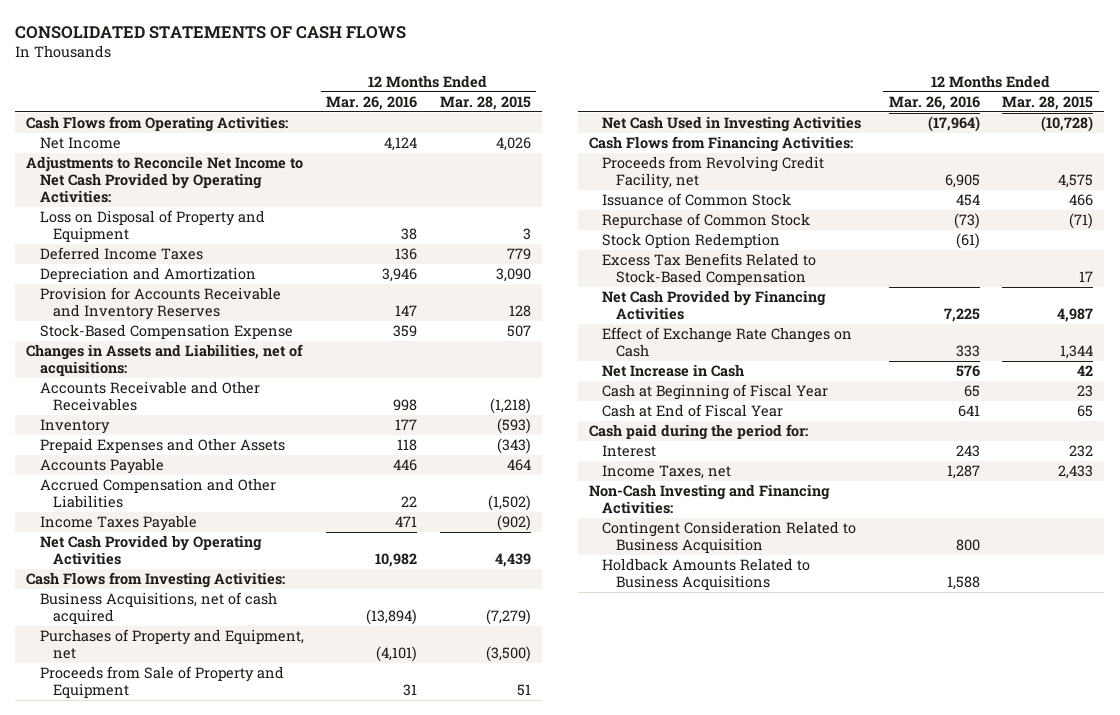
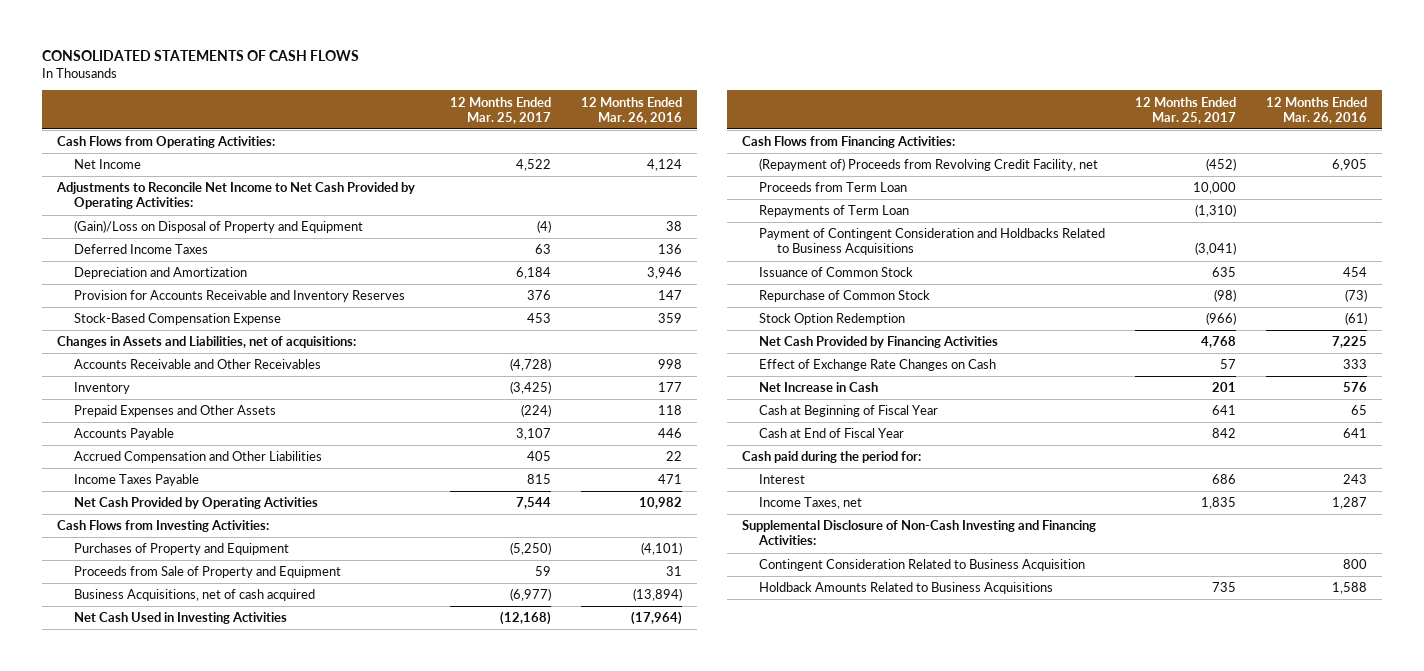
[439,95,531,110] Mar. 28, 2015 -> none
none -> [450,96,552,124] 12 Months Ended Mar. 25, 2017
[39,210,265,242] Loss on Disposal of Property and Equipment -> [74,220,364,234] (Gain)/Loss on Disposal of Property and Equipment
[39,629,304,659] Purchases of Property and Equipment, net -> [74,543,290,556] Purchases of Property and Equipment
[39,592,277,624] Business Acquisitions, net of cash acquired -> [74,589,316,602] Business Acquisitions, net of cash acquired
[602,156,825,189] Proceeds from Revolving Credit Facility, net -> [759,158,1099,172] (Repayment of) Proceeds from Revolving Credit Facility, net
none -> [759,182,908,193] Proceeds from Term Loan
none -> [759,205,910,218] Repayments of Term Loan
none -> [759,228,1106,256] Payment of Contingent Consideration and Holdbacks Related to Business Acquisitions
[602,253,817,285] Excess Tax Benefits Related to Stock-Based Compensation -> none
[589,484,831,514] Non-Cash Investing and Financing Activities: -> [742,520,1097,546] Supplemental Disclosure of Non-Cash Investing and Financing Activities:

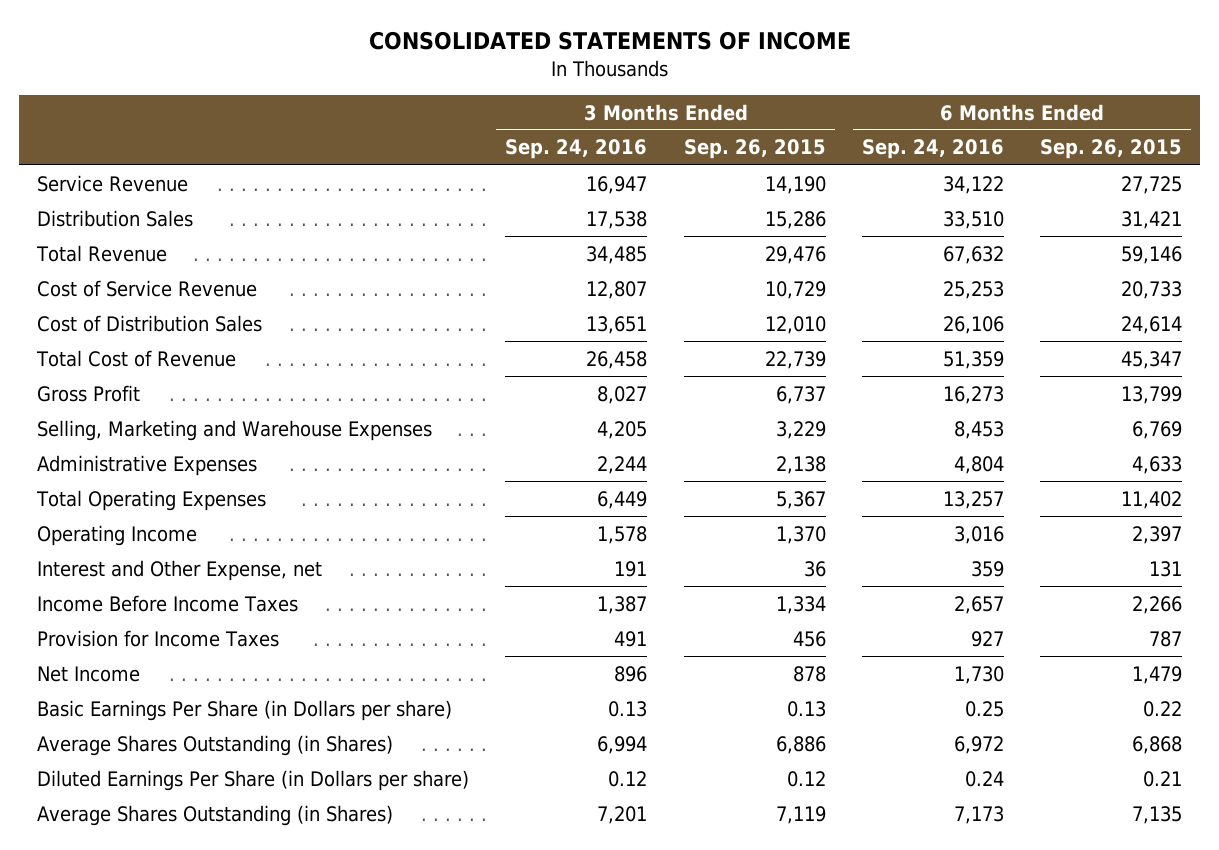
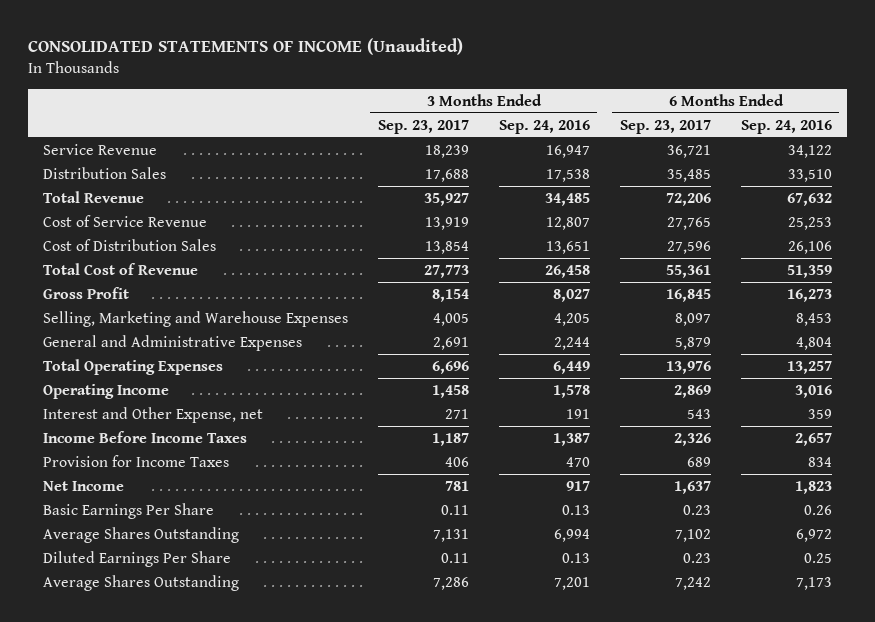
[368,31,851,51] CONSOLIDATED STATEMENTS OF INCOME -> [27,38,463,56] CONSOLIDATED STATEMENTS OF INCOME (Unaudited)
[683,139,826,160] Sep. 26, 2015 -> none
[1040,139,1183,160] Sep. 26, 2015 -> none
none -> [377,119,469,134] Sep. 23, 2017
none -> [619,119,711,134] Sep. 23, 2017
[37,454,258,476] Administrative Expenses -> [42,334,302,351] General and Administrative Expenses
[614,630,648,647] 491 -> [565,456,590,467] 470
[970,630,1004,647] 927 -> [807,456,832,467] 834
[614,665,648,682] 896 -> [565,480,590,491] 917
[953,665,1004,684] 1,730 -> [794,480,832,494] 1,823
[37,699,453,721] Basic Earnings Per Share (in Dollars per share) -> [42,502,214,519] Basic Earnings Per Share
[964,700,1004,717] 0.25 -> [803,504,832,515] 0.26
[37,734,394,756] Average Shares Outstanding (in Shares) -> [42,526,239,543] Average Shares Outstanding
[37,769,470,791] Diluted Earnings Per Share (in Dollars per share) -> [42,550,231,567] Diluted Earnings Per Share
[608,770,648,787] 0.12 -> [561,552,590,563] 0.13
[964,770,1004,787] 0.24 -> [803,552,832,563] 0.25
[37,804,394,826] Average Shares Outstanding (in Shares) -> [42,574,239,591] Average Shares Outstanding

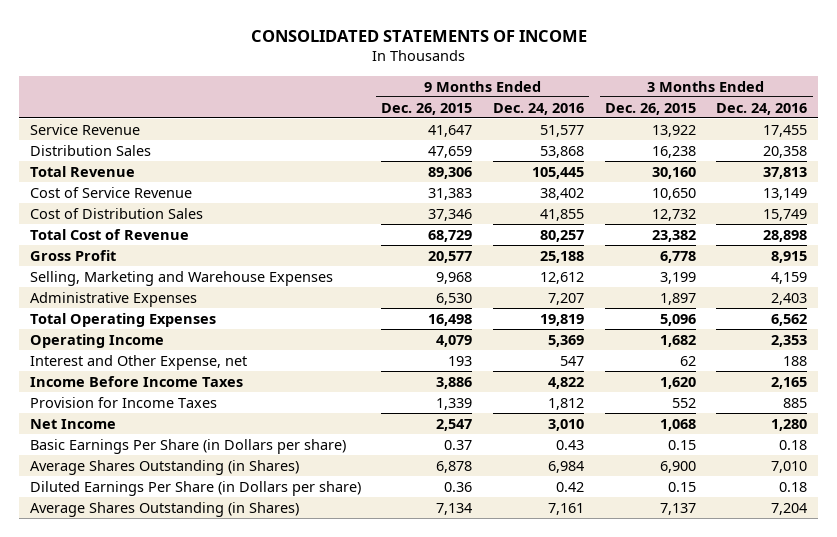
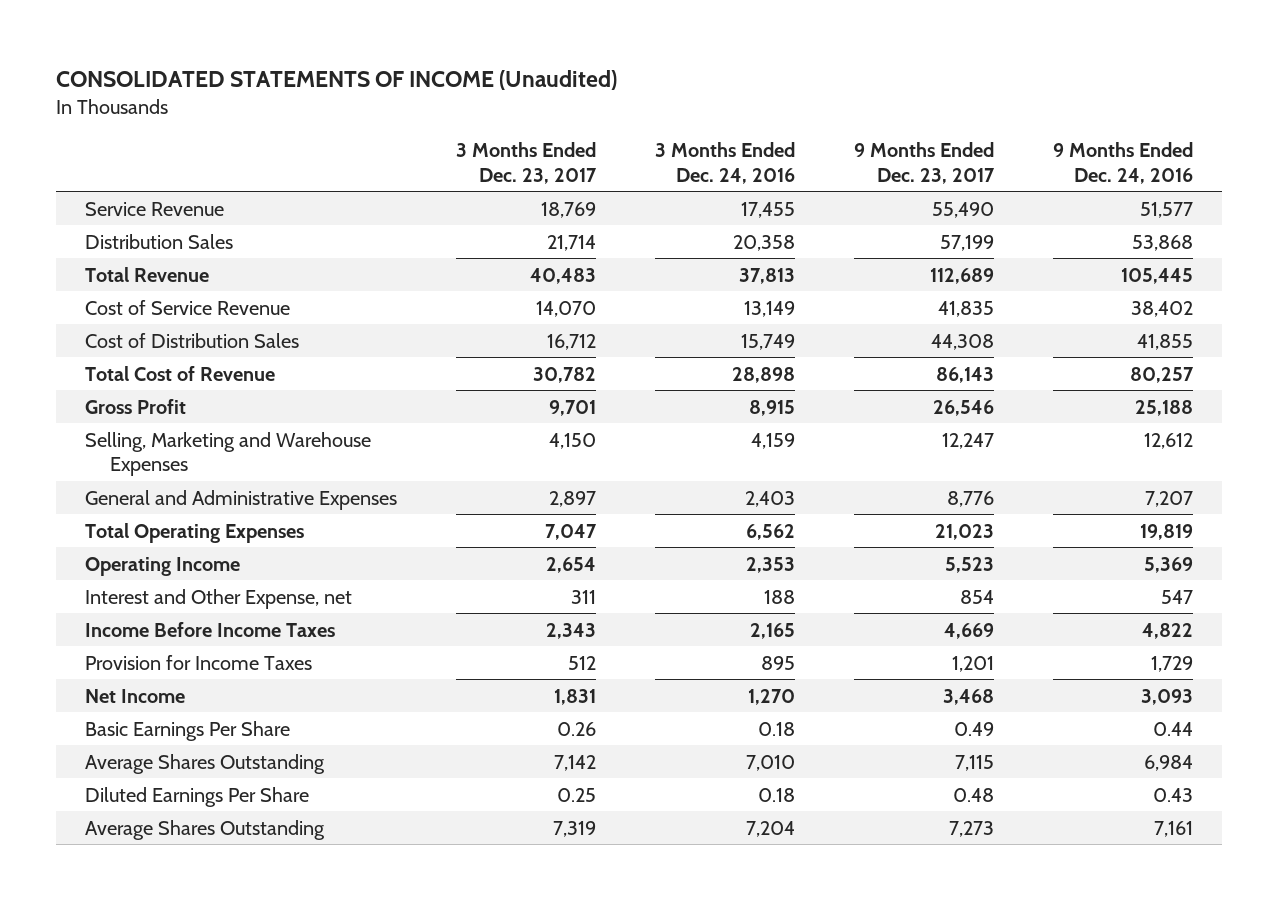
[250,29,587,42] CONSOLIDATED STATEMENTS OF INCOME -> [56,69,618,90] CONSOLIDATED STATEMENTS OF INCOME (Unaudited)
[381,102,473,115] Dec. 26, 2015 -> none
[604,102,696,115] Dec. 26, 2015 -> none
none -> [456,142,598,184] 3 Months Ended Dec. 23, 2017
none -> [854,142,996,184] 9 Months Ended Dec. 23, 2017
[29,291,197,307] Administrative Expenses -> [85,489,398,510] General and Administrative Expenses
[548,397,585,410] 1,812 -> [1151,655,1194,672] 1,729
[783,397,808,408] 885 -> [761,655,796,670] 895
[548,418,585,431] 3,010 -> [1141,688,1194,705] 3,093
[771,418,808,431] 1,280 -> [748,688,796,705] 1,270
[29,438,346,454] Basic Earnings Per Share (in Dollars per share) -> [85,720,291,741] Basic Earnings Per Share
[556,439,585,450] 0.43 -> [1153,721,1194,736] 0.44
[29,459,299,475] Average Shares Outstanding (in Shares) -> [85,753,326,774] Average Shares Outstanding
[29,480,361,496] Diluted Earnings Per Share (in Dollars per share) -> [85,786,310,807] Diluted Earnings Per Share
[556,481,585,492] 0.42 -> [1153,787,1194,802] 0.43
[29,501,299,517] Average Shares Outstanding (in Shares) -> [85,819,326,840] Average Shares Outstanding

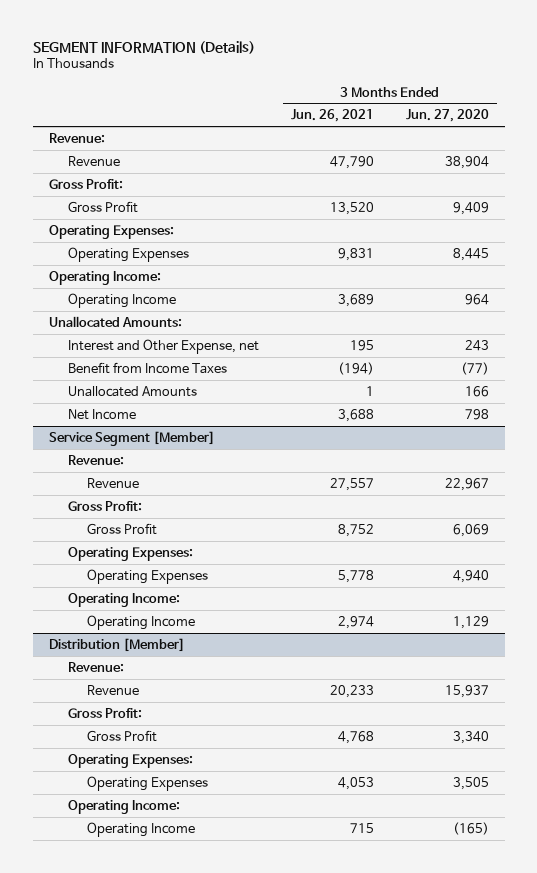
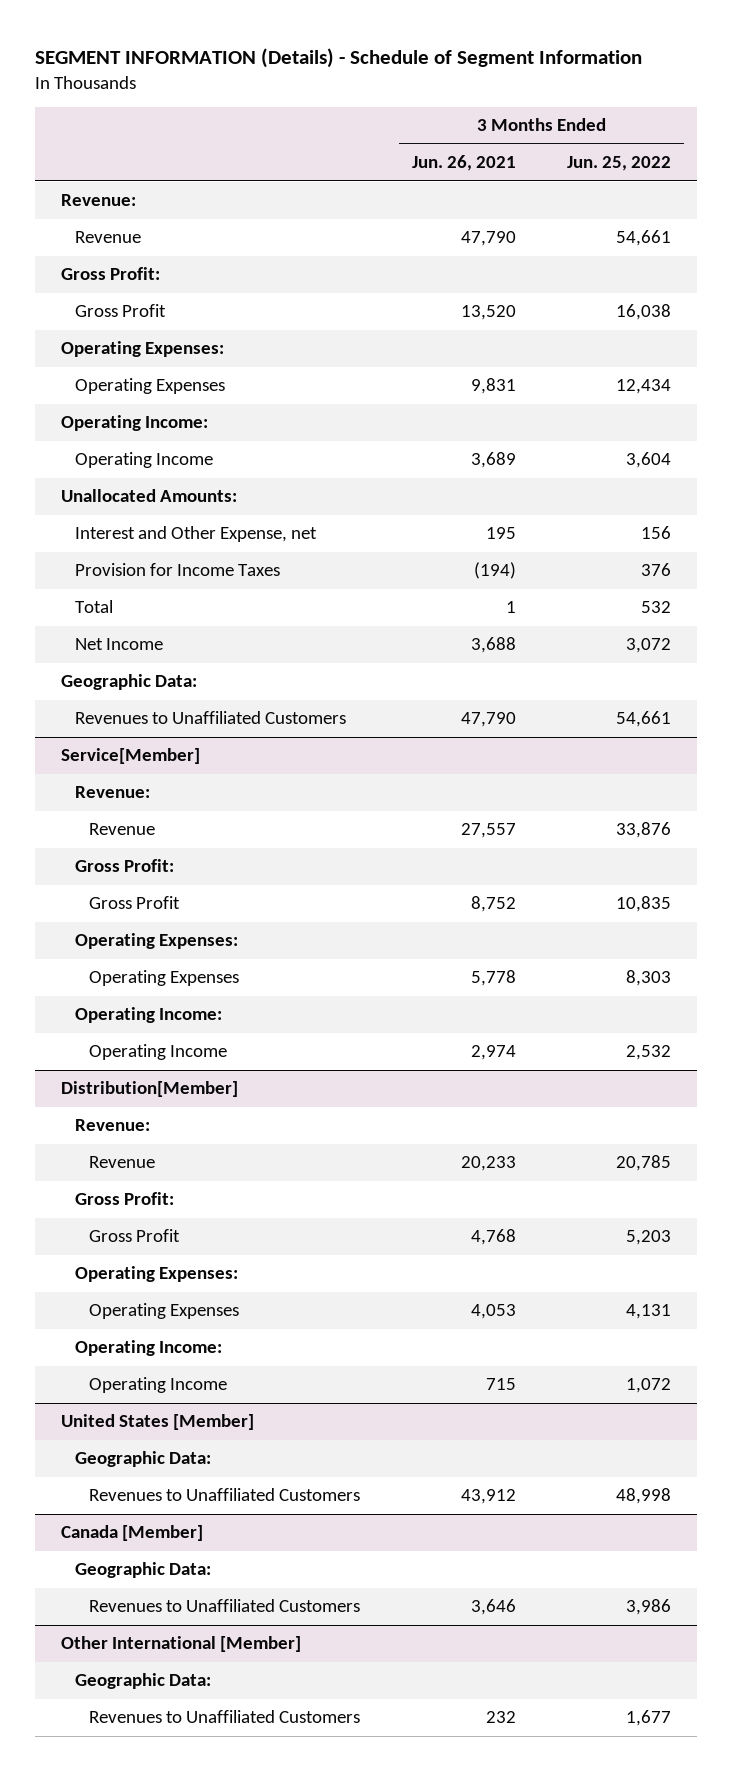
[32,40,255,54] SEGMENT INFORMATION (Details) -> [35,47,643,68] SEGMENT INFORMATION (Details) - Schedule of Segment Information
[405,109,489,123] Jun. 27, 2020 -> none
none -> [567,156,672,172] Jun. 25, 2022
[67,361,227,374] Benefit from Income Taxes -> [75,563,281,577] Provision for Income Taxes
[67,385,197,397] Unallocated Amounts -> [75,600,114,614] Total
none -> [61,674,198,691] Geographic Data:
none -> [75,711,347,725] Revenues to Unaffiliated Customers
[48,430,215,446] Service Segment [Member] -> [61,748,201,765] Service[Member]
[48,637,185,652] Distribution [Member] -> [61,1081,239,1098] Distribution[Member]
none -> [61,1414,255,1431] United States [Member]
none -> [75,1451,212,1468] Geographic Data:
none -> [89,1488,361,1502] Revenues to Unaffiliated Customers
none -> [61,1525,204,1542] Canada [Member]
none -> [75,1562,212,1579] Geographic Data:
none -> [89,1599,361,1613] Revenues to Unaffiliated Customers
none -> [61,1636,302,1653] Other International [Member]
none -> [75,1673,212,1690] Geographic Data:
none -> [89,1710,361,1724] Revenues to Unaffiliated Customers

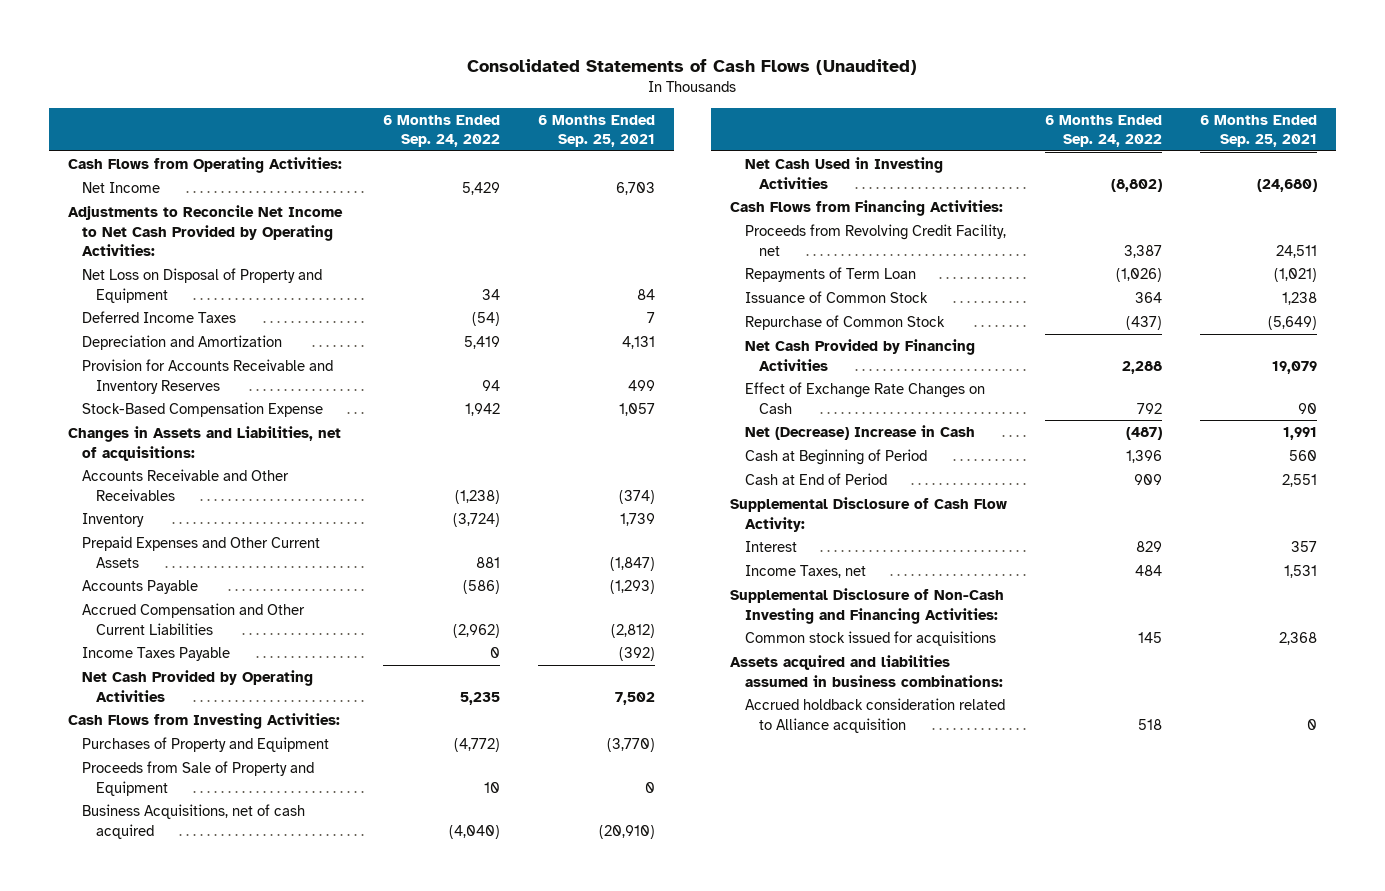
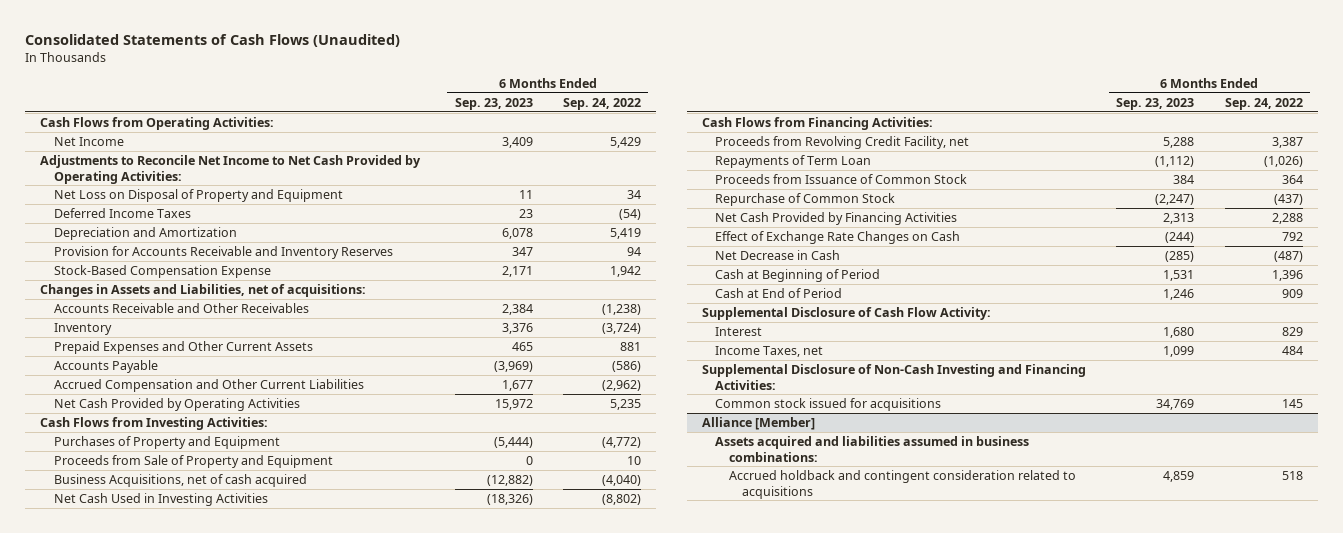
[537,114,655,148] 6 Months Ended Sep. 25, 2021 -> none
none -> [454,97,533,110] Sep. 23, 2023
[81,647,230,662] Income Taxes Payable -> none
[744,291,928,304] Issuance of Common Stock -> [715,173,968,184] Proceeds from Issuance of Common Stock
[744,425,975,441] Net (Decrease) Increase in Cash -> [715,249,841,260] Net Decrease in Cash
none -> [702,416,816,430] Alliance [Member]
[744,698,1005,733] Accrued holdback consideration related to Alliance acquisition -> [728,469,1076,499] Accrued holdback and contingent consideration related to acquisitions

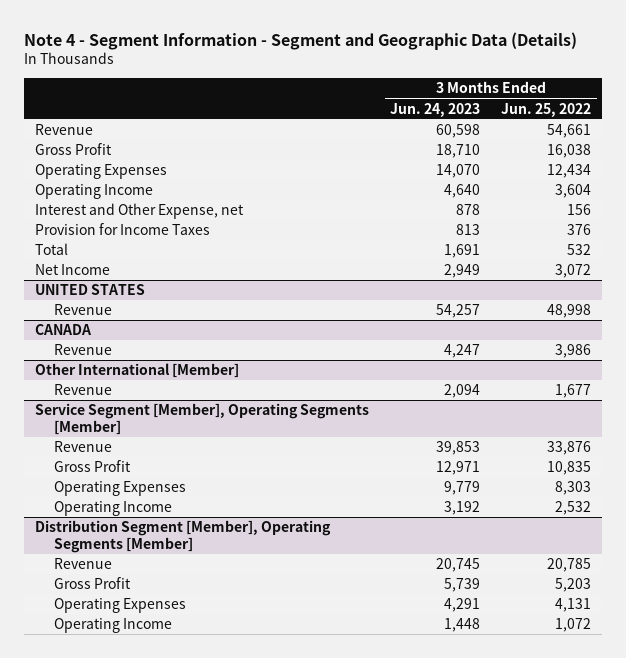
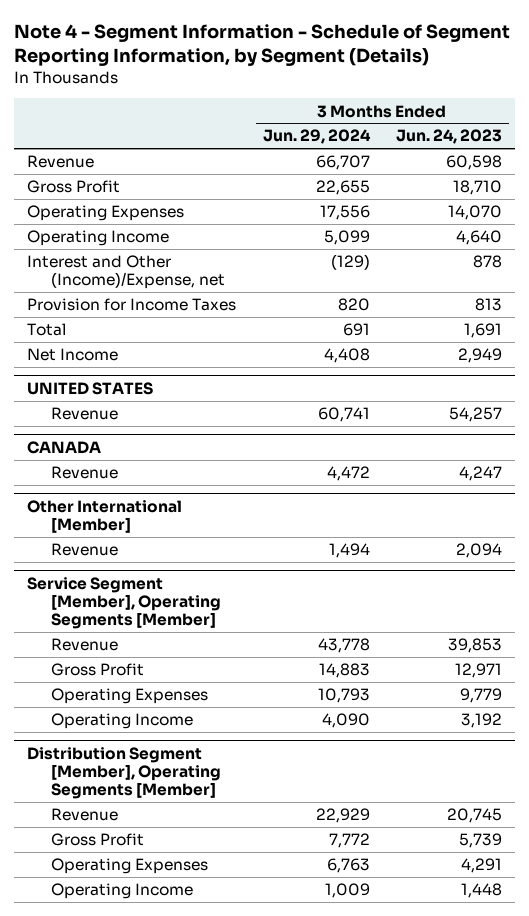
[24,31,578,50] Note 4 - Segment Information - Segment and Geographic Data (Details) -> [13,23,510,66] Note 4 - Segment Information - Schedule of Segment Reporting Information, by Segment (Details)
[501,102,592,117] Jun. 25, 2022 -> none
none -> [262,129,371,145] Jun. 29, 2024
[34,203,244,220] Interest and Other Expense, net -> [27,255,225,289] Interest and Other (Income)/Expense, net

